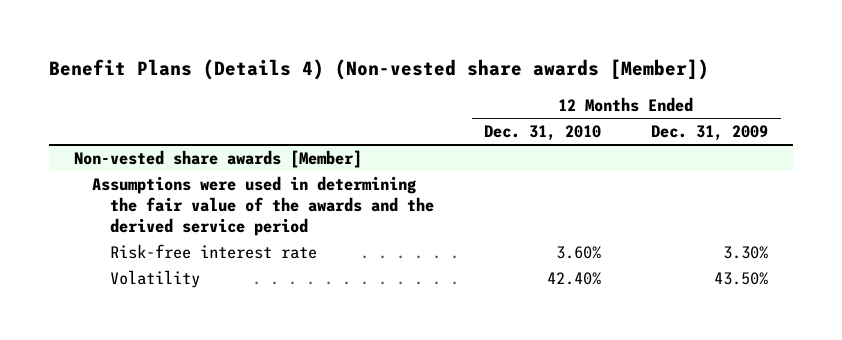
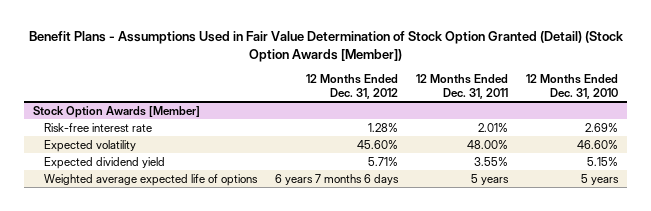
[49,59,710,81] Benefit Plans (Details 4) (Non-vested share awards [Member]) -> [28,31,624,63] Benefit Plans - Assumptions Used in Fair Value Determination of Stock Option Granted (Detail) (Stock Option Awards [Member])
[651,125,769,142] Dec. 31, 2009 -> none
none -> [306,74,399,99] 12 Months Ended Dec. 31, 2012
none -> [416,74,509,99] 12 Months Ended Dec. 31, 2011
[74,149,363,168] Non-vested share awards [Member] -> none
[92,175,435,236] Assumptions were used in determining the fair value of the awards and the derived service period -> none
none -> [32,105,200,118] Stock Option Awards [Member]
[556,245,602,259] 3.60% -> [585,122,619,132] 2.69%
[110,269,201,288] Volatility -> [44,139,137,152] Expected volatility
[547,271,602,285] 42.40% -> [577,139,619,149] 46.60%
none -> [44,156,166,169] Expected dividend yield
none -> [44,173,259,186] Weighted average expected life of options

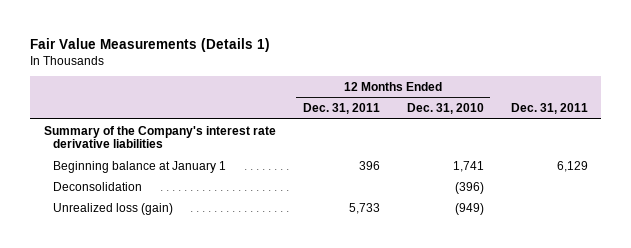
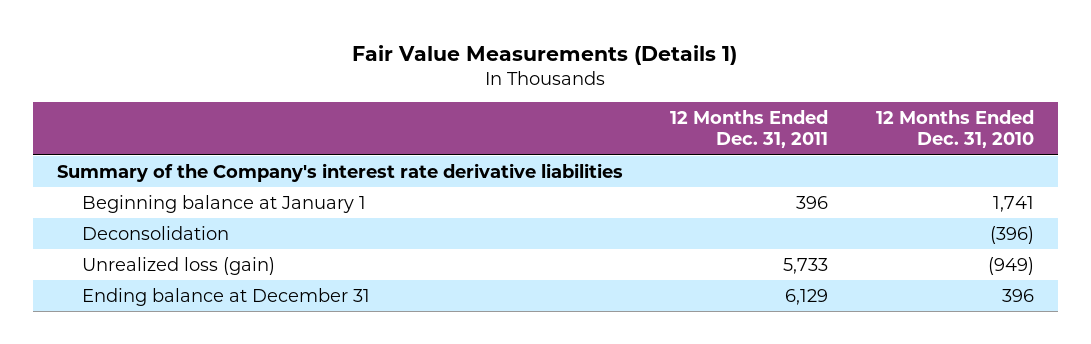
[510,103,588,115] Dec. 31, 2011 -> none
none -> [82,287,371,306] Ending balance at December 31

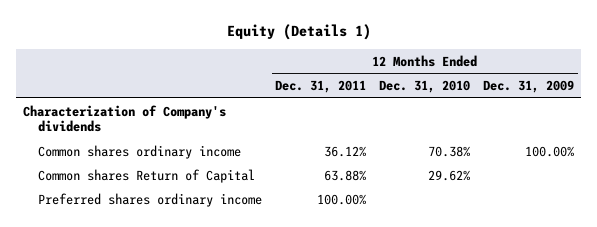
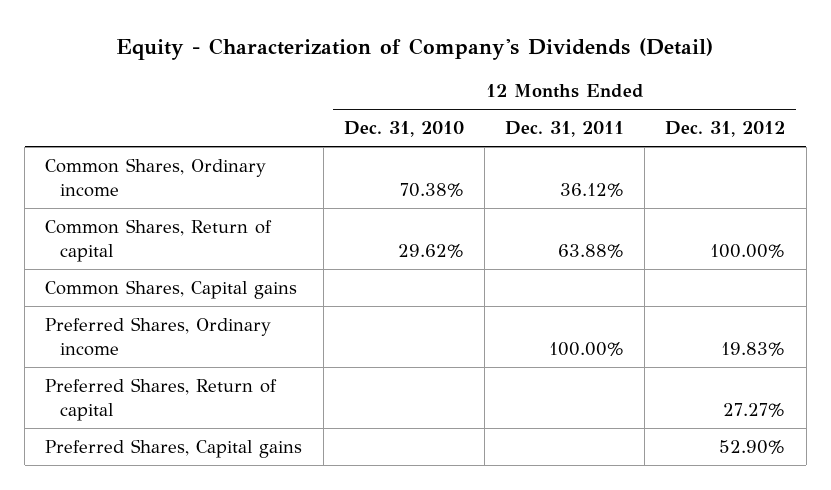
[226,24,371,41] Equity (Details 1) -> [116,37,714,60] Equity - Characterization of Company's Dividends (Detail)
[483,80,575,94] Dec. 31, 2009 -> none
none -> [665,121,786,138] Dec. 31, 2012
[22,104,226,132] Characterization of Company's dividends -> none
[37,144,241,159] Common shares ordinary income -> [45,157,267,198] Common Shares, Ordinary income
[37,168,255,183] Common shares Return of Capital -> [45,218,273,263] Common Shares, Return of capital
none -> [45,279,298,299] Common Shares, Capital gains
[37,192,262,207] Preferred shares ordinary income -> [45,316,272,357] Preferred Shares, Ordinary income
none -> [45,377,278,422] Preferred Shares, Return of capital
none -> [45,438,303,458] Preferred Shares, Capital gains

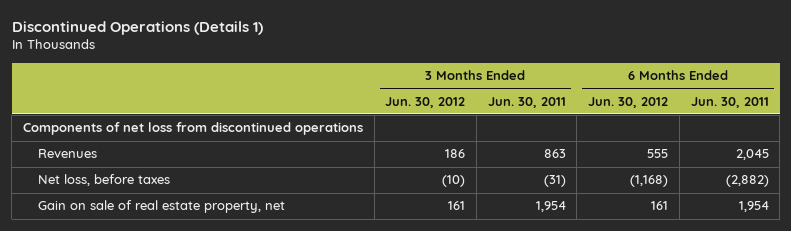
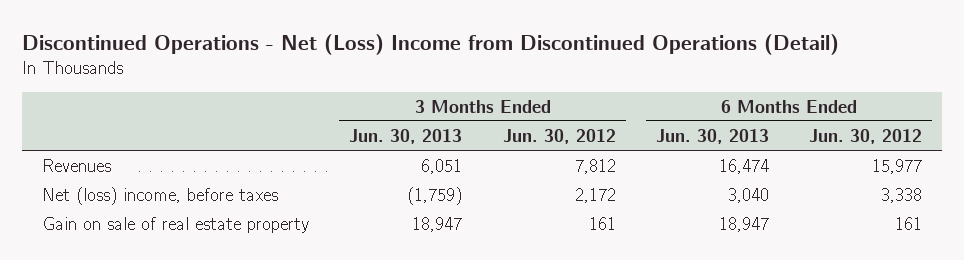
[11,20,263,35] Discontinued Operations (Details 1) -> [22,33,840,55] Discontinued Operations - Net (Loss) Income from Discontinued Operations (Detail)
[487,96,566,108] Jun. 30, 2011 -> none
[690,96,769,108] Jun. 30, 2011 -> none
none -> [349,128,463,144] Jun. 30, 2013
none -> [655,128,769,144] Jun. 30, 2013
[22,122,363,136] Components of net loss from discontinued operations -> none
[445,149,466,159] 186 -> [574,158,616,174] 7,812
[647,149,669,159] 555 -> [872,158,923,174] 15,977
[37,174,170,187] Net loss, before taxes -> [42,186,279,205] Net (loss) income, before taxes
[442,175,466,188] (10) -> [574,187,616,203] 2,172
[630,175,669,188] (1,168) -> [881,187,923,203] 3,338
[37,200,285,214] Gain on sale of real estate property, net -> [42,216,310,233] Gain on sale of real estate property

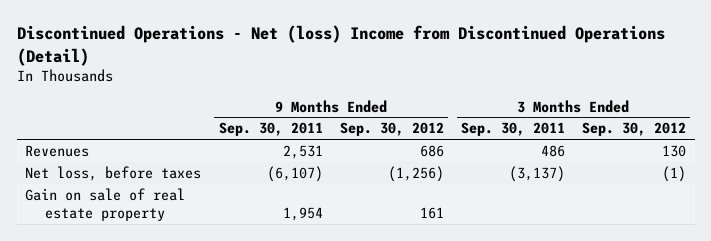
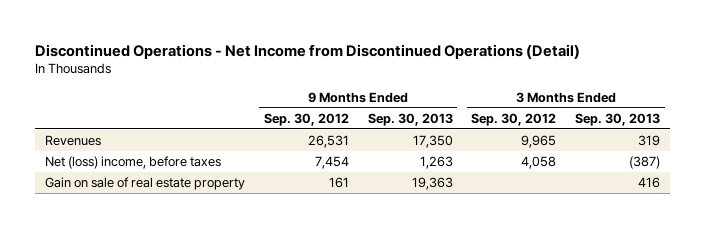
[16,25,665,66] Discontinued Operations - Net (loss) Income from Discontinued Operations (Detail) -> [35,43,581,59] Discontinued Operations - Net Income from Discontinued Operations (Detail)
[218,122,323,137] Sep. 30, 2011 -> none
[460,122,565,137] Sep. 30, 2011 -> none
none -> [367,112,453,126] Sep. 30, 2013
none -> [575,112,661,126] Sep. 30, 2013
[419,145,444,158] 686 -> [307,135,349,149] 26,531
[661,145,686,158] 130 -> [521,135,557,149] 9,965
[25,166,202,182] Net loss, before taxes -> [44,156,221,170] Net (loss) income, before taxes
[387,166,444,183] (1,256) -> [314,156,349,170] 7,454
[661,166,686,183] (1) -> [521,156,557,170] 4,058

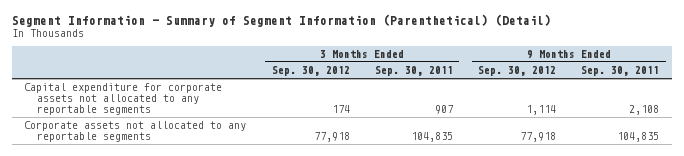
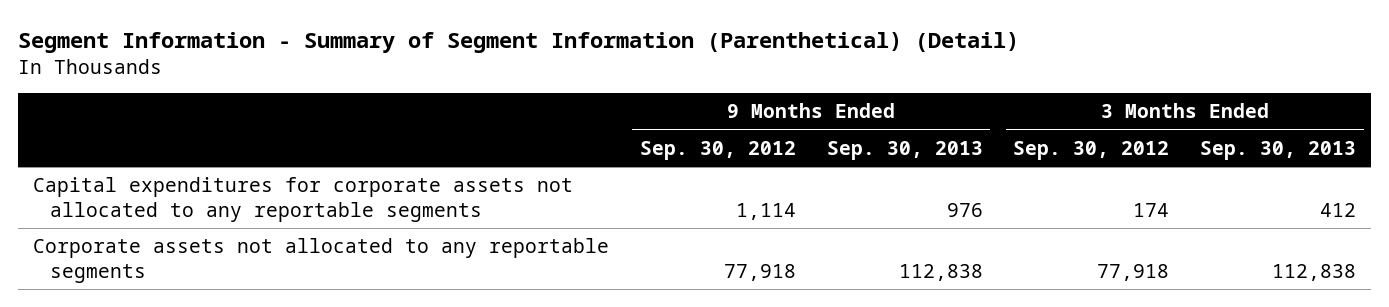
[374,66,453,77] Sep. 30, 2011 -> none
[581,66,660,77] Sep. 30, 2011 -> none
none -> [826,140,983,160] Sep. 30, 2013
none -> [1199,140,1356,160] Sep. 30, 2013
[24,83,223,115] Capital expenditure for corporate assets not allocated to any reportable segments -> [33,177,574,222] Capital expenditures for corporate assets not allocated to any reportable segments

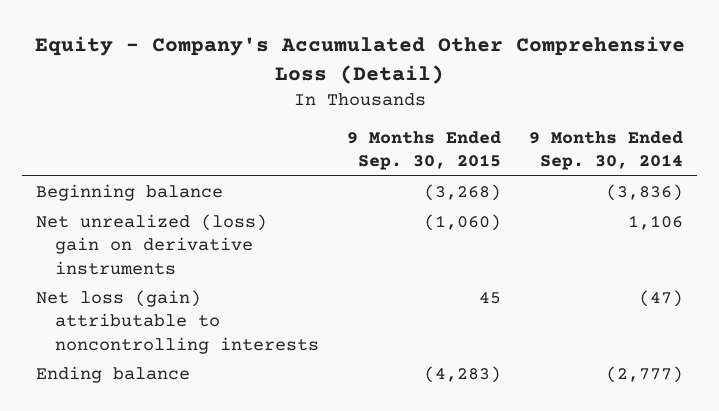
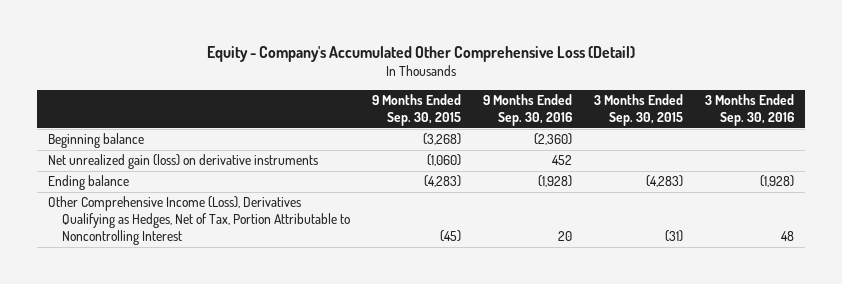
[529,131,684,171] 9 Months Ended Sep. 30, 2014 -> none
none -> [482,94,572,127] 9 Months Ended Sep. 30, 2016
none -> [593,94,683,127] 3 Months Ended Sep. 30, 2015
none -> [704,94,794,127] 3 Months Ended Sep. 30, 2016
[36,290,320,354] Net loss (gain) attributable to noncontrolling interests -> none
[36,214,268,275] Net unrealized (loss) gain on derivative instruments -> [48,154,319,170] Net unrealized gain (loss) on derivative instruments
none -> [48,196,350,246] Other Comprehensive Income (Loss), Derivatives Qualifying as Hedges, Net of Tax, Portion Attributable to Noncontrolling Interest

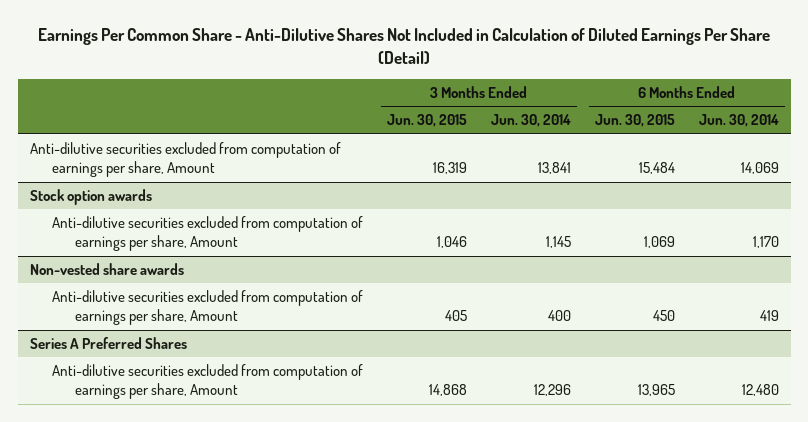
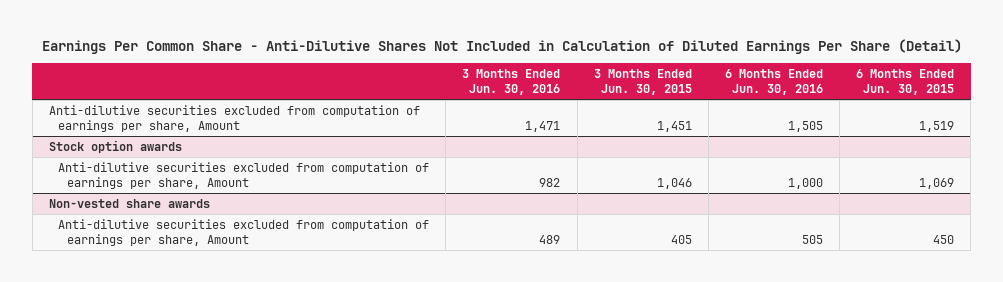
[491,114,572,128] Jun. 30, 2014 -> none
[698,114,779,128] Jun. 30, 2014 -> none
none -> [462,69,561,96] 3 Months Ended Jun. 30, 2016
none -> [725,69,824,96] 6 Months Ended Jun. 30, 2016
[433,162,468,175] 16,319 -> [656,120,692,132] 1,451
[638,162,675,175] 15,484 -> [919,120,955,132] 1,519
[29,337,187,350] Series A Preferred Shares -> none
[52,364,364,400] Anti-dilutive securities excluded from computation of earnings per share, Amount -> none

